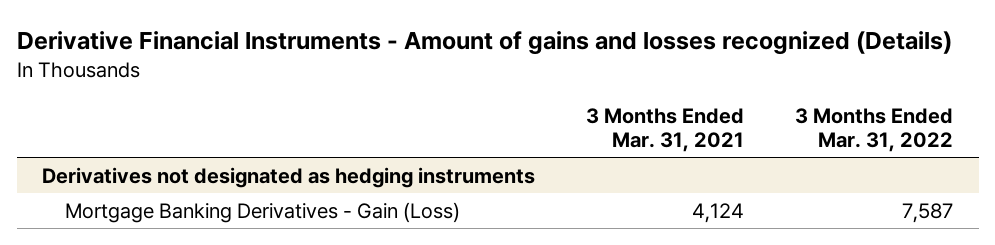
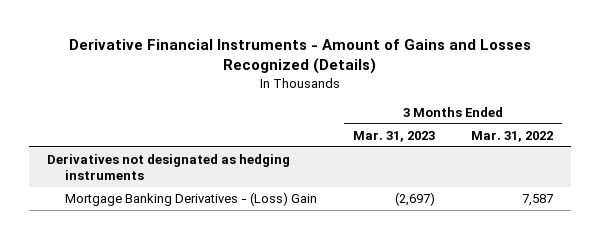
[16,31,952,56] Derivative Financial Instruments - Amount of gains and losses recognized (Details) -> [69,38,532,74] Derivative Financial Instruments - Amount of Gains and Losses Recognized (Details)
[586,107,745,153] 3 Months Ended Mar. 31, 2021 -> none
none -> [352,131,435,143] Mar. 31, 2023
[64,201,460,223] Mortgage Banking Derivatives - Gain (Loss) -> [64,192,317,207] Mortgage Banking Derivatives - (Loss) Gain

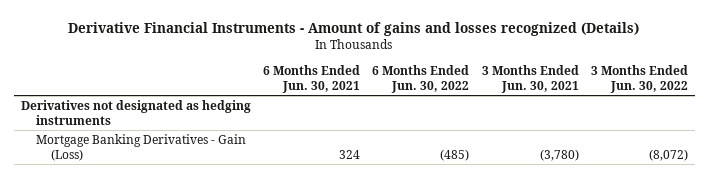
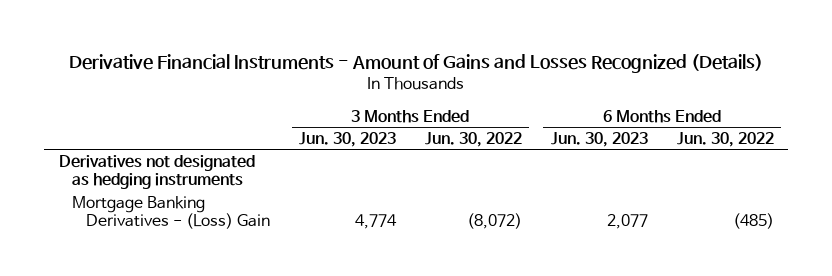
[68,21,640,36] Derivative Financial Instruments - Amount of gains and losses recognized (Details) -> [69,54,764,74] Derivative Financial Instruments - Amount of Gains and Losses Recognized (Details)
[263,64,361,94] 6 Months Ended Jun. 30, 2021 -> none
[481,64,579,94] 3 Months Ended Jun. 30, 2021 -> none
none -> [299,131,397,147] Jun. 30, 2023
none -> [550,131,648,147] Jun. 30, 2023
[35,133,246,162] Mortgage Banking Derivatives - Gain (Loss) -> [72,195,271,230] Mortgage Banking Derivatives - (Loss) Gain

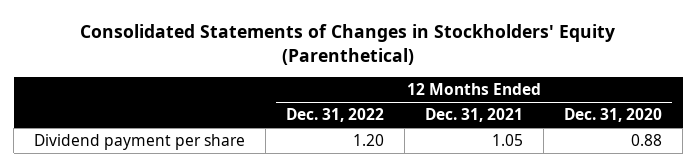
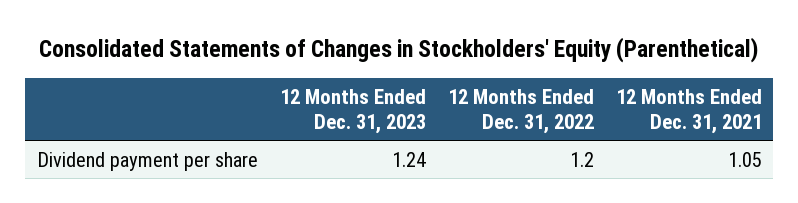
[564,108,663,123] Dec. 31, 2020 -> none
none -> [279,88,426,134] 12 Months Ended Dec. 31, 2023
[353,134,385,147] 1.20 -> [569,151,594,167] 1.2

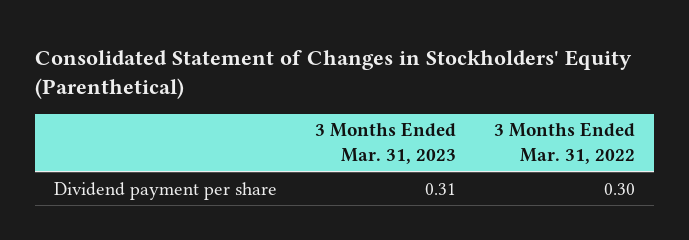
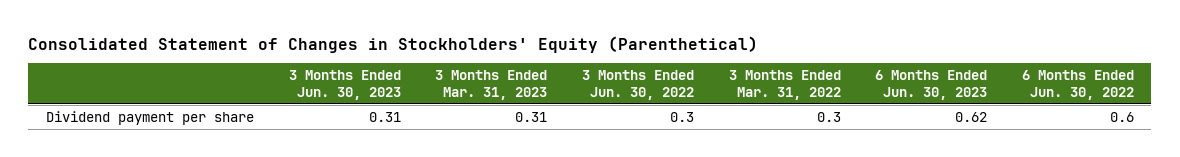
none -> [288,70,401,100] 3 Months Ended Jun. 30, 2023
none -> [581,70,694,100] 3 Months Ended Jun. 30, 2022
none -> [875,70,988,100] 6 Months Ended Jun. 30, 2023
none -> [1022,70,1135,100] 6 Months Ended Jun. 30, 2022
[604,182,636,195] 0.30 -> [816,112,841,123] 0.3

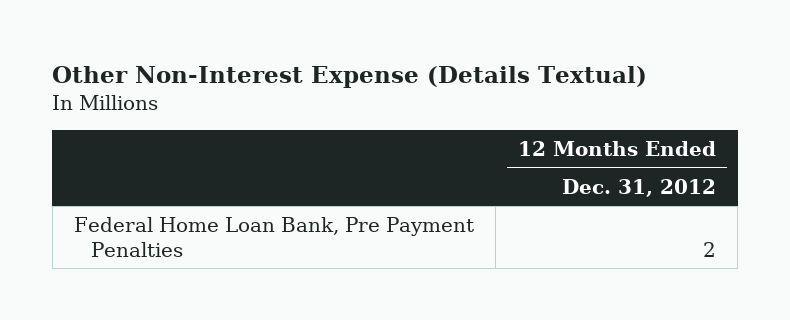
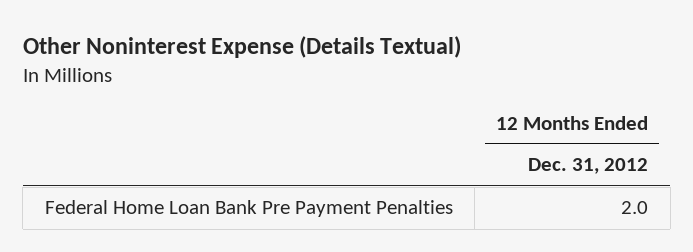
[52,66,648,89] Other Non-Interest Expense (Details Textual) -> [22,36,461,59] Other Noninterest Expense (Details Textual)
[74,216,475,258] Federal Home Loan Bank, Pre Payment Penalties -> [44,200,453,218] Federal Home Loan Bank Pre Payment Penalties
[702,242,716,258] 2 -> [621,201,649,215] 2.0

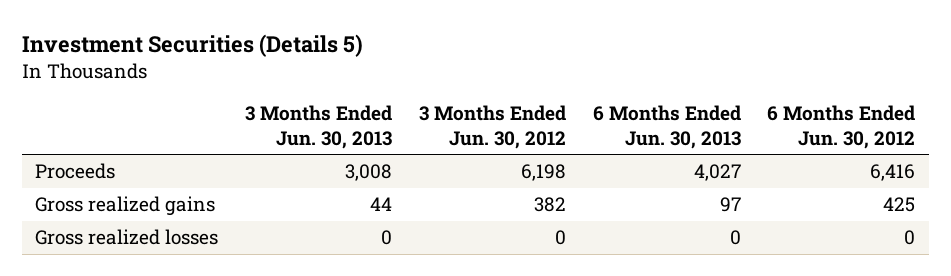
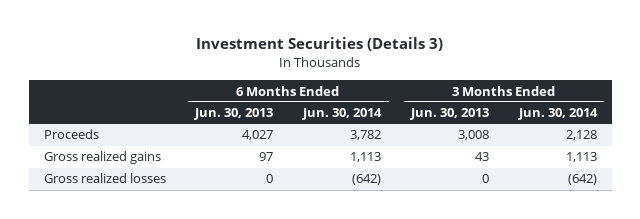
[21,33,363,57] Investment Securities (Details 5) -> [196,37,444,52] Investment Securities (Details 3)
[418,105,566,149] 3 Months Ended Jun. 30, 2012 -> none
[767,105,916,149] 6 Months Ended Jun. 30, 2012 -> none
none -> [302,108,383,121] Jun. 30, 2014
none -> [517,108,598,121] Jun. 30, 2014
[370,197,393,212] 44 -> [475,152,490,162] 43

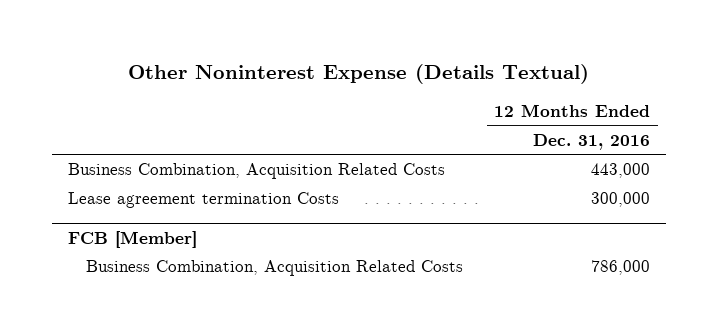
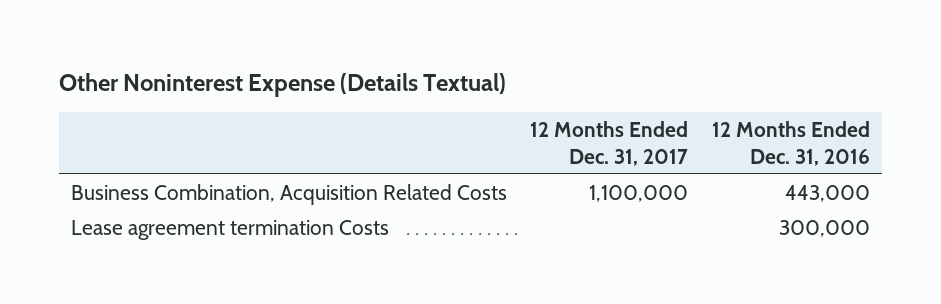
none -> [530,120,689,167] 12 Months Ended Dec. 31, 2017
[67,230,197,248] FCB [Member] -> none
[86,260,464,277] Business Combination, Acquisition Related Costs -> none

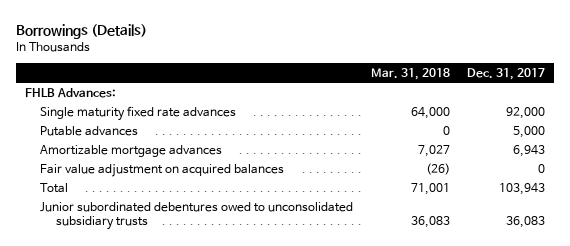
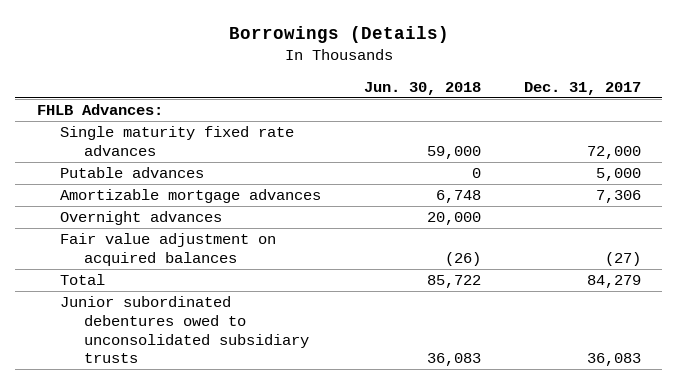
[370,68,450,81] Mar. 31, 2018 -> none
none -> [363,81,481,95] Jun. 30, 2018
[506,106,546,119] 92,000 -> [586,145,641,159] 72,000
[513,144,546,157] 6,943 -> [595,190,641,204] 7,306
none -> [60,211,223,226] Overnight advances
[538,163,546,173] 0 -> [604,251,641,266] (27)
[499,182,546,195] 103,943 -> [586,275,641,289] 84,279

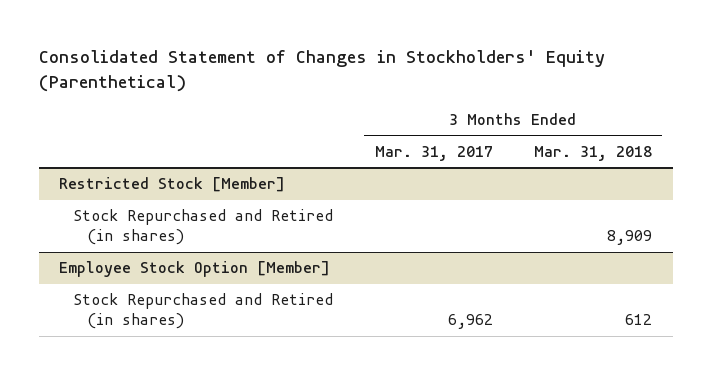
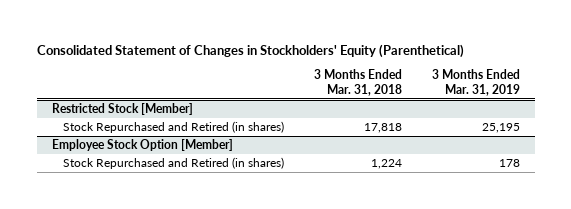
[374,145,493,161] Mar. 31, 2017 -> none
none -> [431,69,520,96] 3 Months Ended Mar. 31, 2019
[606,230,652,246] 8,909 -> [364,123,403,134] 17,818
[624,314,652,326] 612 -> [371,159,403,170] 1,224

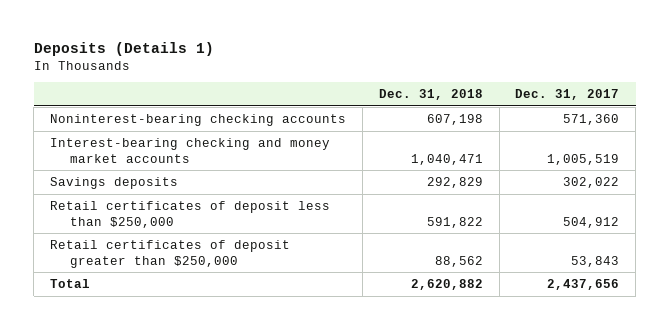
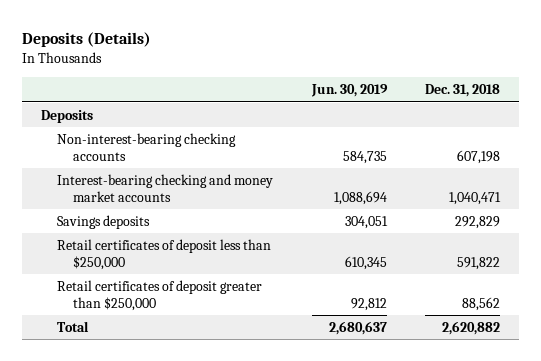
[33,41,214,56] Deposits (Details 1) -> [22,32,152,48] Deposits (Details)
[515,89,620,101] Dec. 31, 2017 -> none
none -> [310,84,388,98] Jun. 30, 2019
none -> [41,109,94,123] Deposits
[49,114,346,127] Noninterest-bearing checking accounts -> [57,132,237,161] Non-interest-bearing checking accounts

